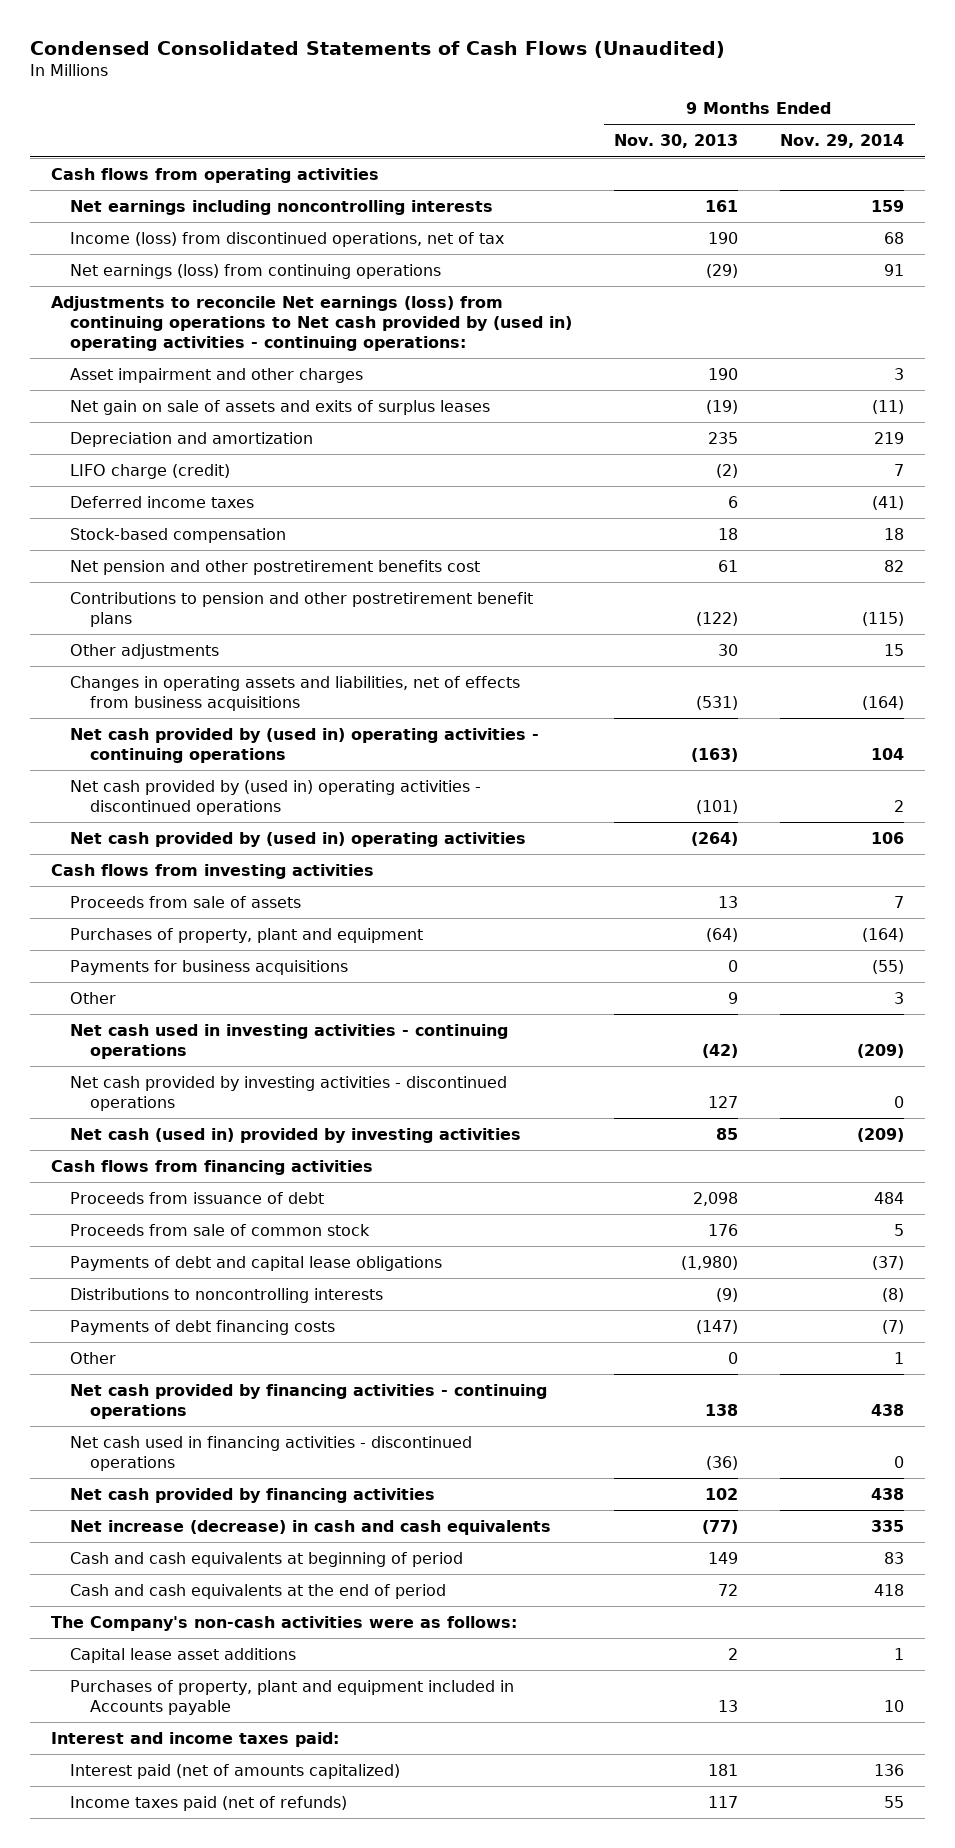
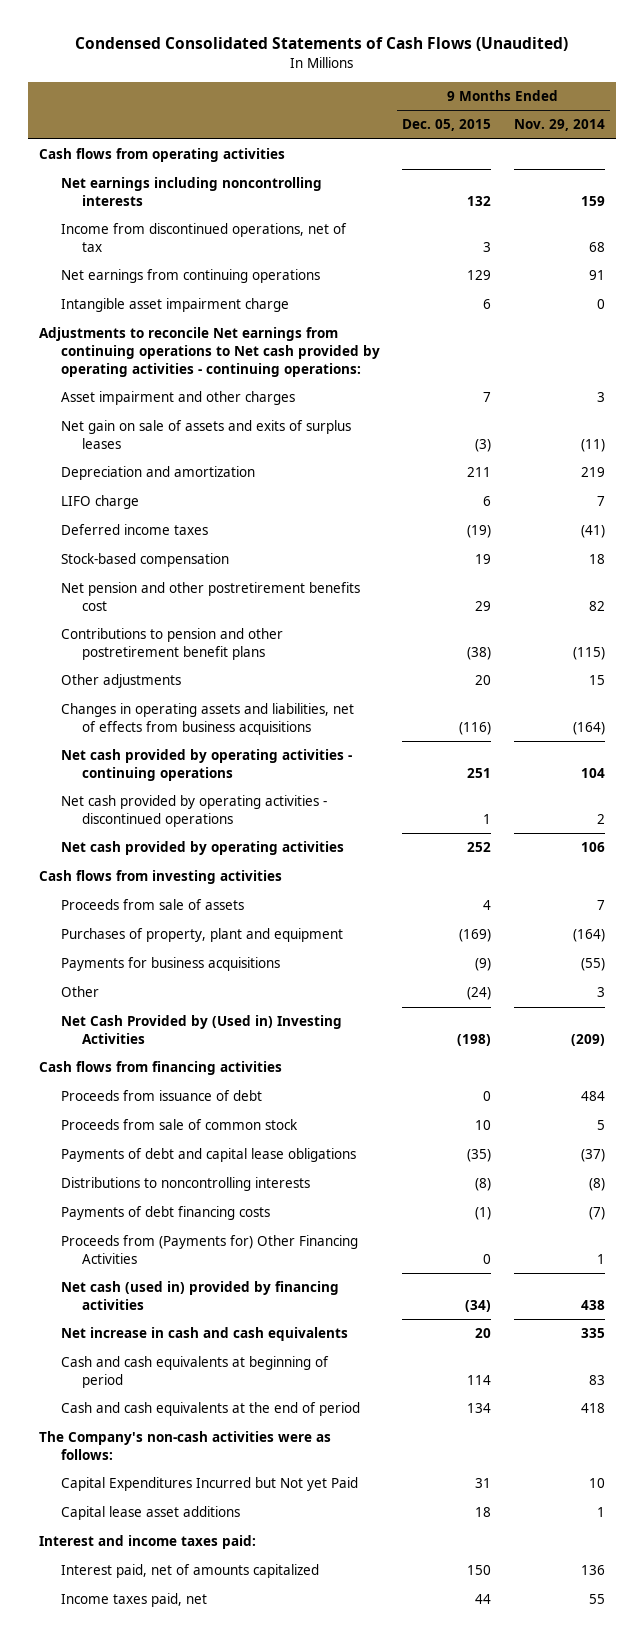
[614,134,739,149] Nov. 30, 2013 -> none
none -> [402,119,492,132] Dec. 05, 2015
[70,231,505,247] Income (loss) from discontinued operations, net of tax -> [60,223,347,252] Income from discontinued operations, net of tax
[70,263,442,279] Net earnings (loss) from continuing operations -> [60,269,320,284] Net earnings from continuing operations
none -> [60,298,289,313] Intangible asset impairment charge
[50,295,573,352] Adjustments to reconcile Net earnings (loss) from continuing operations to Net cash provided by (used in) operating activities - continuing operations: -> [39,327,380,377] Adjustments to reconcile Net earnings from continuing operations to Net cash provided by operating activities - continuing operations:
[70,463,231,479] LIFO charge (credit) -> [60,495,139,510] LIFO charge
[70,727,540,763] Net cash provided by (used in) operating activities - continuing operations -> [60,749,352,781] Net cash provided by operating activities - continuing operations
[70,779,482,815] Net cash provided by (used in) operating activities - discontinued operations -> [60,795,327,827] Net cash provided by operating activities - discontinued operations
[70,831,527,847] Net cash provided by (used in) operating activities -> [60,841,344,856] Net cash provided by operating activities
[70,1023,509,1059] Net cash used in investing activities - continuing operations -> none
[70,1075,508,1111] Net cash provided by investing activities - discontinued operations -> none
[70,1127,522,1143] Net cash (used in) provided by investing activities -> [60,1015,342,1044] Net Cash Provided by (Used in) Investing Activities
[70,1383,548,1419] Net cash provided by financing activities - continuing operations -> none
[70,1435,473,1471] Net cash used in financing activities - discontinued operations -> none
[70,1351,117,1364] Other -> [60,1235,358,1264] Proceeds from (Payments for) Other Financing Activities
[70,1487,436,1503] Net cash provided by financing activities -> [60,1281,339,1310] Net cash (used in) provided by financing activities
[70,1519,552,1535] Net increase (decrease) in cash and cash equivalents -> [60,1327,348,1342] Net increase in cash and cash equivalents
none -> [60,1477,358,1492] Capital Expenditures Incurred but Not yet Paid
[70,1679,515,1715] Purchases of property, plant and equipment included in Accounts payable -> none
[70,1763,401,1779] Interest paid (net of amounts capitalized) -> [60,1564,319,1579] Interest paid, net of amounts capitalized
[70,1795,348,1811] Income taxes paid (net of refunds) -> [60,1593,207,1608] Income taxes paid, net

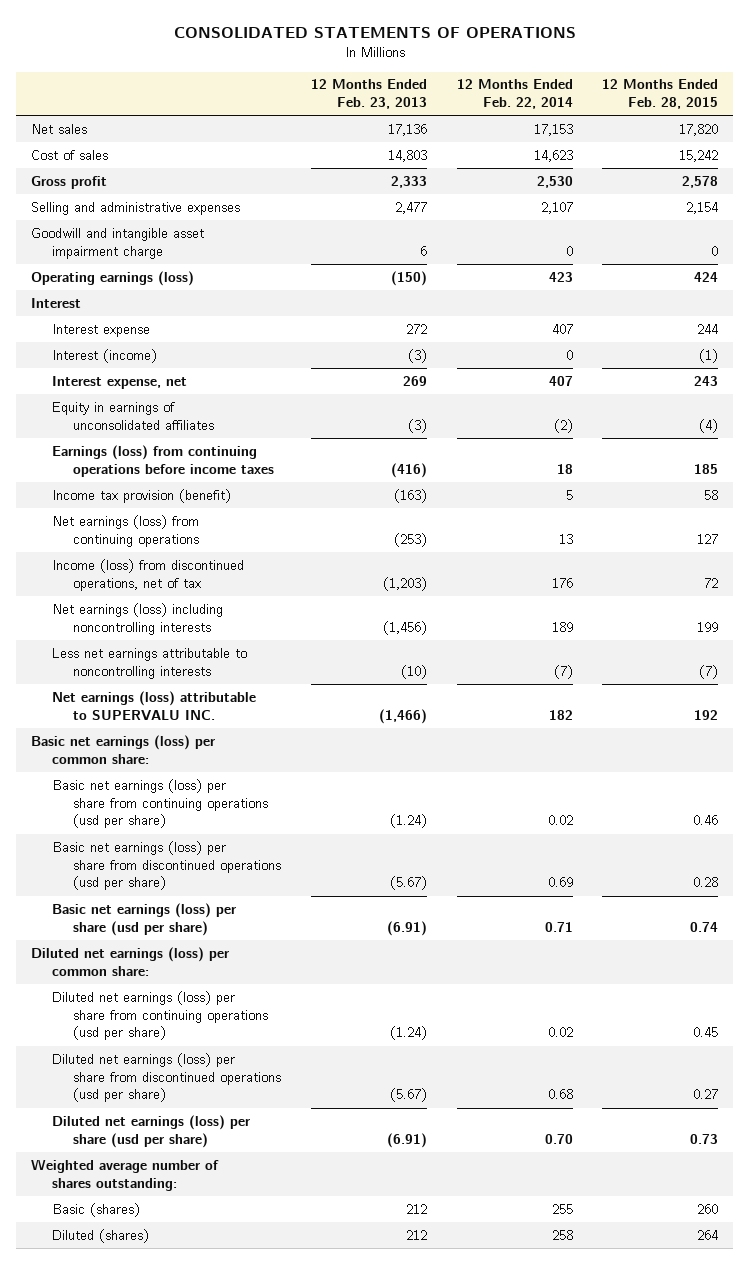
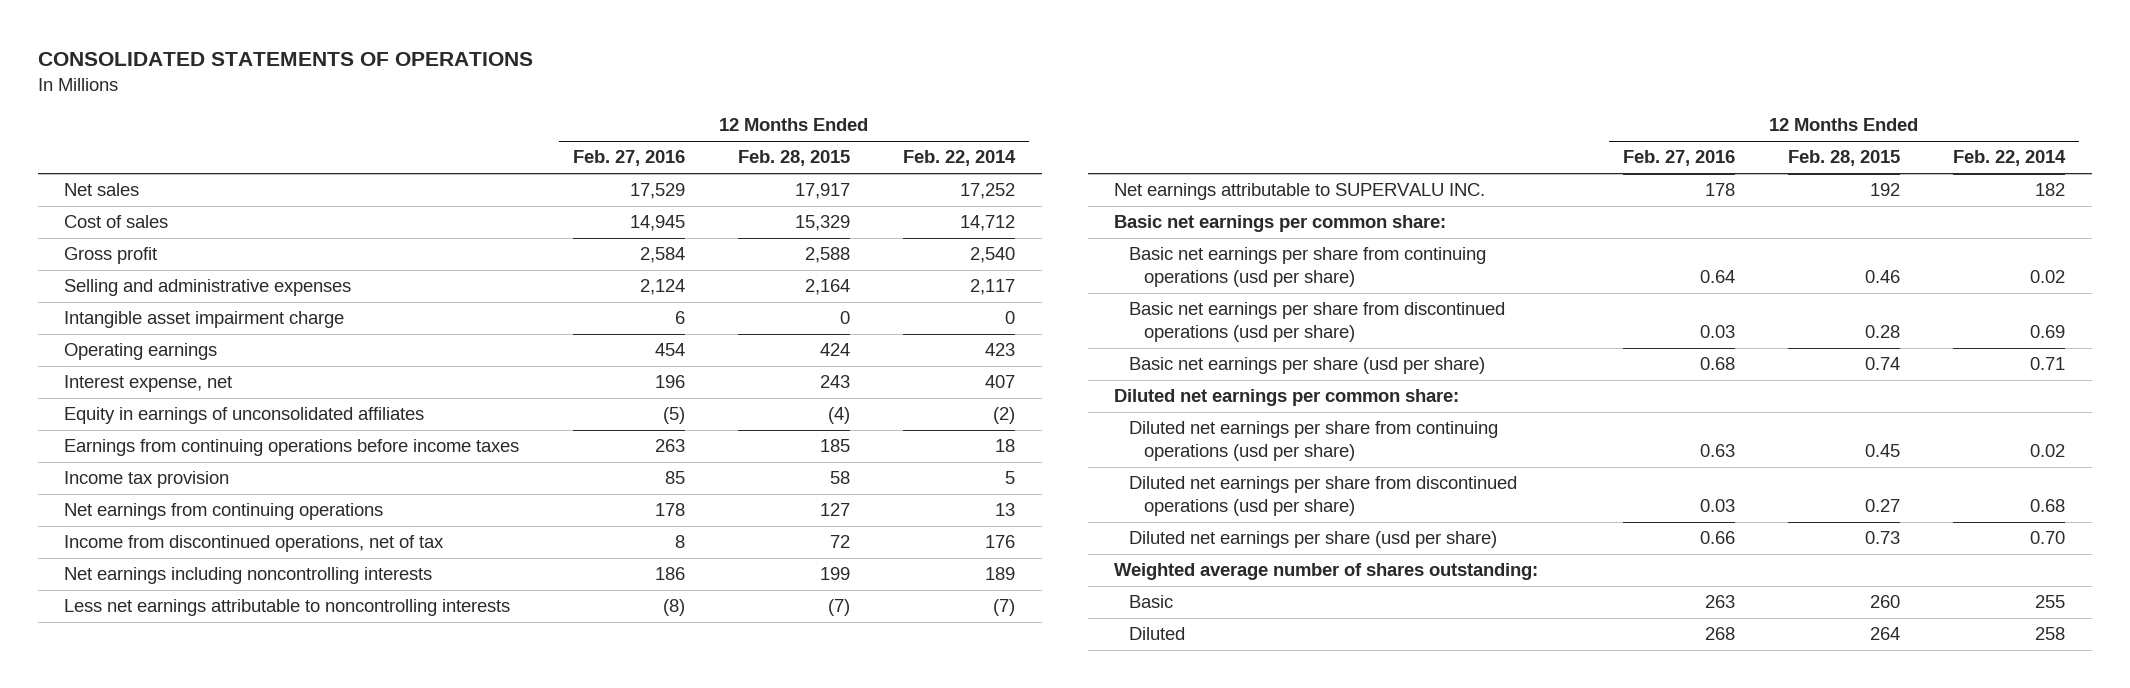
[310,79,427,110] 12 Months Ended Feb. 23, 2013 -> none
none -> [572,150,685,167] Feb. 27, 2016
[31,297,82,308] Interest -> none
[52,323,151,337] Interest expense -> none
[52,348,158,363] Interest (income) -> none
[533,123,573,136] 17,153 -> [960,183,1016,200] 17,252
[679,123,719,136] 17,820 -> [794,183,850,200] 17,917
[533,149,573,162] 14,623 -> [960,215,1016,232] 14,712
[679,149,719,162] 15,242 -> [794,215,850,232] 15,329
[536,175,573,188] 2,530 -> [970,247,1016,264] 2,540
[682,175,719,188] 2,578 -> [804,247,850,264] 2,588
[540,201,573,214] 2,107 -> [970,279,1016,296] 2,117
[686,201,719,214] 2,154 -> [804,279,850,296] 2,164
[31,227,205,259] Goodwill and intangible asset impairment charge -> [64,311,345,329] Intangible asset impairment charge
[31,270,195,286] Operating earnings (loss) -> [64,343,218,361] Operating earnings
[52,444,274,477] Earnings (loss) from continuing operations before income taxes -> [64,439,520,457] Earnings from continuing operations before income taxes
[52,488,232,503] Income tax provision (benefit) -> [64,471,230,489] Income tax provision
[52,514,200,547] Net earnings (loss) from continuing operations -> [64,503,384,521] Net earnings from continuing operations
[52,558,245,591] Income (loss) from discontinued operations, net of tax -> [64,535,445,553] Income from discontinued operations, net of tax
[52,602,224,635] Net earnings (loss) including noncontrolling interests -> [64,567,433,585] Net earnings including noncontrolling interests
[52,690,257,720] Net earnings (loss) attributable to SUPERVALU INC. -> [1114,183,1486,201] Net earnings attributable to SUPERVALU INC.
[31,734,216,764] Basic net earnings (loss) per common share: -> [1114,215,1447,233] Basic net earnings per common share:
[52,778,268,829] Basic net earnings (loss) per share from continuing operations (usd per share) -> [1129,247,1487,288] Basic net earnings per share from continuing operations (usd per share)
[52,840,281,891] Basic net earnings (loss) per share from discontinued operations (usd per share) -> [1129,302,1506,343] Basic net earnings per share from discontinued operations (usd per share)
[52,902,237,936] Basic net earnings (loss) per share (usd per share) -> [1129,357,1486,375] Basic net earnings per share (usd per share)
[31,946,230,976] Diluted net earnings (loss) per common share: -> [1114,389,1460,407] Diluted net earnings per common share:
[52,990,268,1041] Diluted net earnings (loss) per share from continuing operations (usd per share) -> [1129,421,1499,462] Diluted net earnings per share from continuing operations (usd per share)
[52,1052,281,1103] Diluted net earnings (loss) per share from discontinued operations (usd per share) -> [1129,476,1518,517] Diluted net earnings per share from discontinued operations (usd per share)
[52,1114,251,1148] Diluted net earnings (loss) per share (usd per share) -> [1129,531,1498,549] Diluted net earnings per share (usd per share)
[52,1202,141,1217] Basic (shares) -> [1129,595,1174,609] Basic
[52,1228,150,1243] Diluted (shares) -> [1129,627,1186,641] Diluted

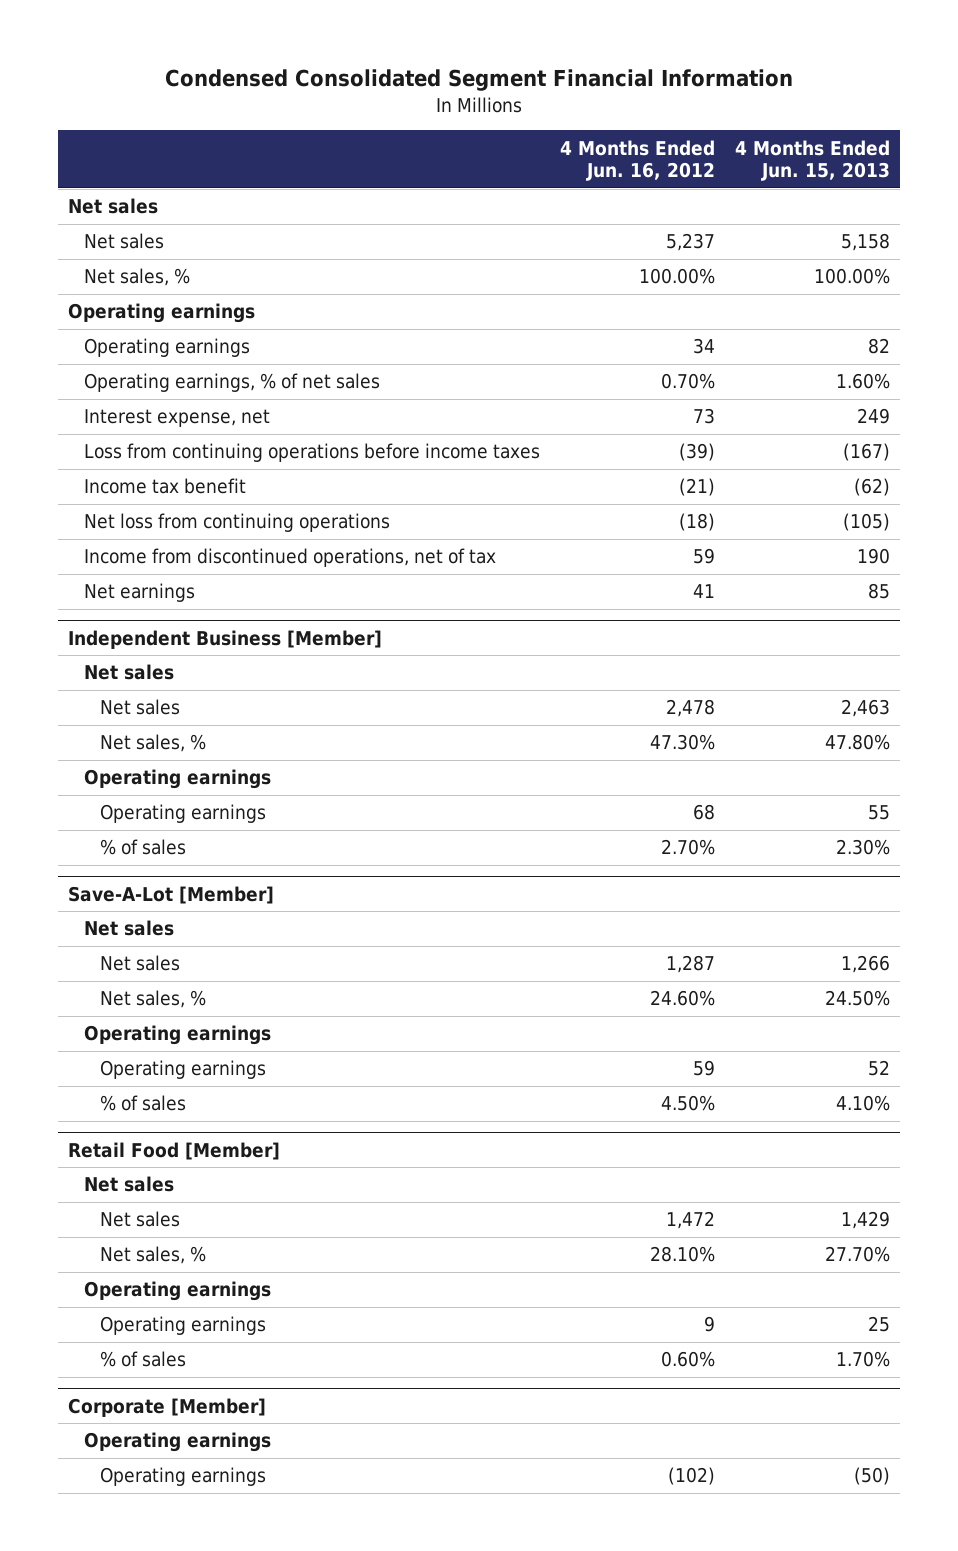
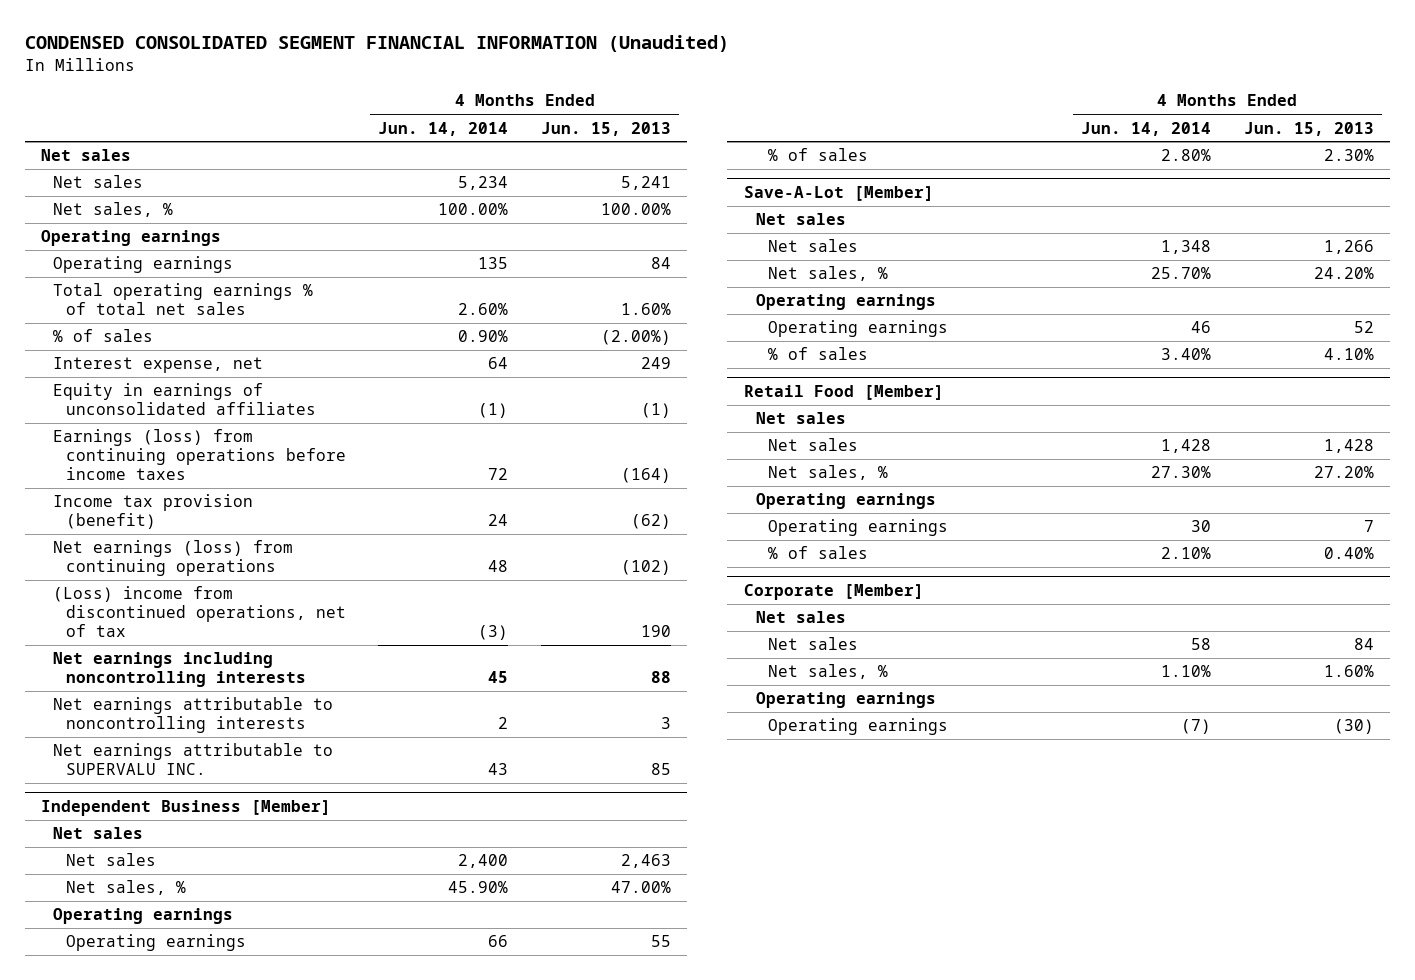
[164,69,793,92] Condensed Consolidated Segment Financial Information -> [24,35,729,53] CONDENSED CONSOLIDATED SEGMENT FINANCIAL INFORMATION (Unaudited)
[560,139,716,181] 4 Months Ended Jun. 16, 2012 -> none
none -> [378,121,509,136] Jun. 14, 2014
[841,233,891,252] 5,158 -> [620,176,671,191] 5,241
[868,338,891,355] 82 -> [650,257,671,270] 84
[83,373,380,393] Operating earnings, % of net sales -> [53,283,314,316] Total operating earnings % of total net sales
none -> [53,329,154,343] % of sales
none -> [53,383,316,416] Equity in earnings of unconsolidated affiliates
[83,443,540,463] Loss from continuing operations before income taxes -> [53,429,346,481] Earnings (loss) from continuing operations before income taxes
[843,443,891,462] (167) -> [620,468,671,484] (164)
[83,478,246,495] Income tax benefit -> [53,494,254,530] Income tax provision (benefit)
[83,513,390,533] Net loss from continuing operations -> [53,540,294,577] Net earnings (loss) from continuing operations
[843,513,891,532] (105) -> [620,560,671,576] (102)
[83,548,496,568] Income from discontinued operations, net of tax -> [53,586,346,638] (Loss) income from discontinued operations, net of tax
none -> [53,652,306,688] Net earnings including noncontrolling interests
none -> [53,697,334,734] Net earnings attributable to noncontrolling interests
[83,583,195,603] Net earnings -> [53,743,334,776] Net earnings attributable to SUPERVALU INC.
[825,734,891,751] 47.80% -> [610,881,671,894] 47.00%
[825,990,891,1007] 24.50% -> [1313,267,1374,280] 24.20%
[841,1211,891,1230] 1,429 -> [1323,439,1374,454] 1,428
[825,1246,891,1263] 27.70% -> [1313,466,1374,479] 27.20%
[868,1316,891,1333] 25 -> [1363,520,1374,533] 7
[836,1351,891,1368] 1.70% -> [1323,547,1374,560] 0.40%
none -> [756,611,847,624] Net sales
none -> [768,637,859,651] Net sales
none -> [768,664,889,680] Net sales, %
[854,1467,891,1486] (50) -> [1333,719,1374,735] (30)

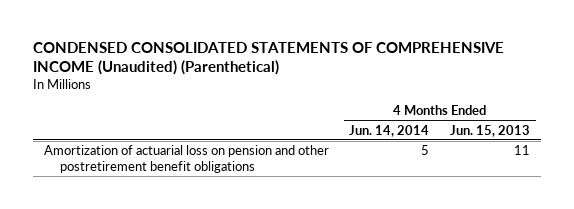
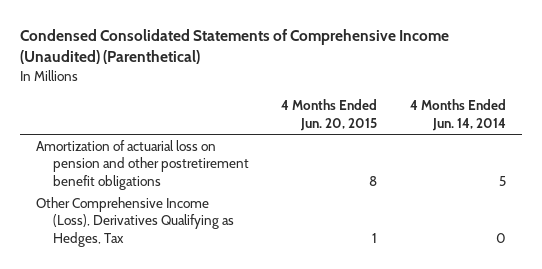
[33,41,505,75] CONDENSED CONSOLIDATED STATEMENTS OF COMPREHENSIVE INCOME (Unaudited) (Parenthetical) -> [19,28,449,65] Condensed Consolidated Statements of Comprehensive Income (Unaudited) (Parenthetical)
[450,124,531,137] Jun. 15, 2013 -> none
none -> [281,99,378,131] 4 Months Ended Jun. 20, 2015
none -> [35,197,234,247] Other Comprehensive Income (Loss), Derivatives Qualifying as Hedges, Tax

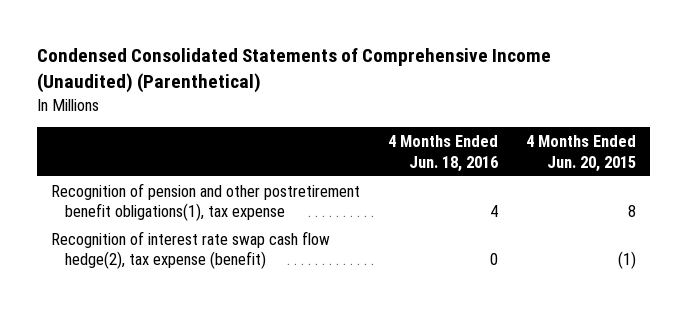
[409,99,506,131] 4 Months Ended Jun. 14, 2014 -> none
none -> [387,135,498,172] 4 Months Ended Jun. 18, 2016
[35,197,234,247] Other Comprehensive Income (Loss), Derivatives Qualifying as Hedges, Tax -> none
[35,140,249,190] Amortization of actuarial loss on pension and other postretirement benefit obligations -> [50,182,360,222] Recognition of pension and other postretirement benefit obligations(1), tax expense
none -> [50,230,330,270] Recognition of interest rate swap cash flow hedge(2), tax expense (benefit)

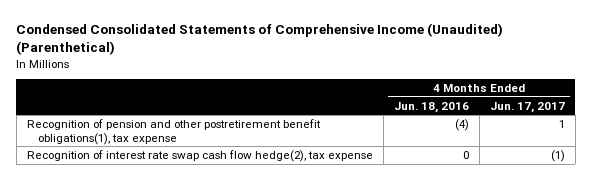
[525,135,636,172] 4 Months Ended Jun. 20, 2015 -> none
none -> [489,101,565,113] Jun. 17, 2017
[489,205,498,218] 4 -> [454,118,469,131] (4)
[50,230,330,270] Recognition of interest rate swap cash flow hedge(2), tax expense (benefit) -> [26,149,373,162] Recognition of interest rate swap cash flow hedge(2), tax expense

